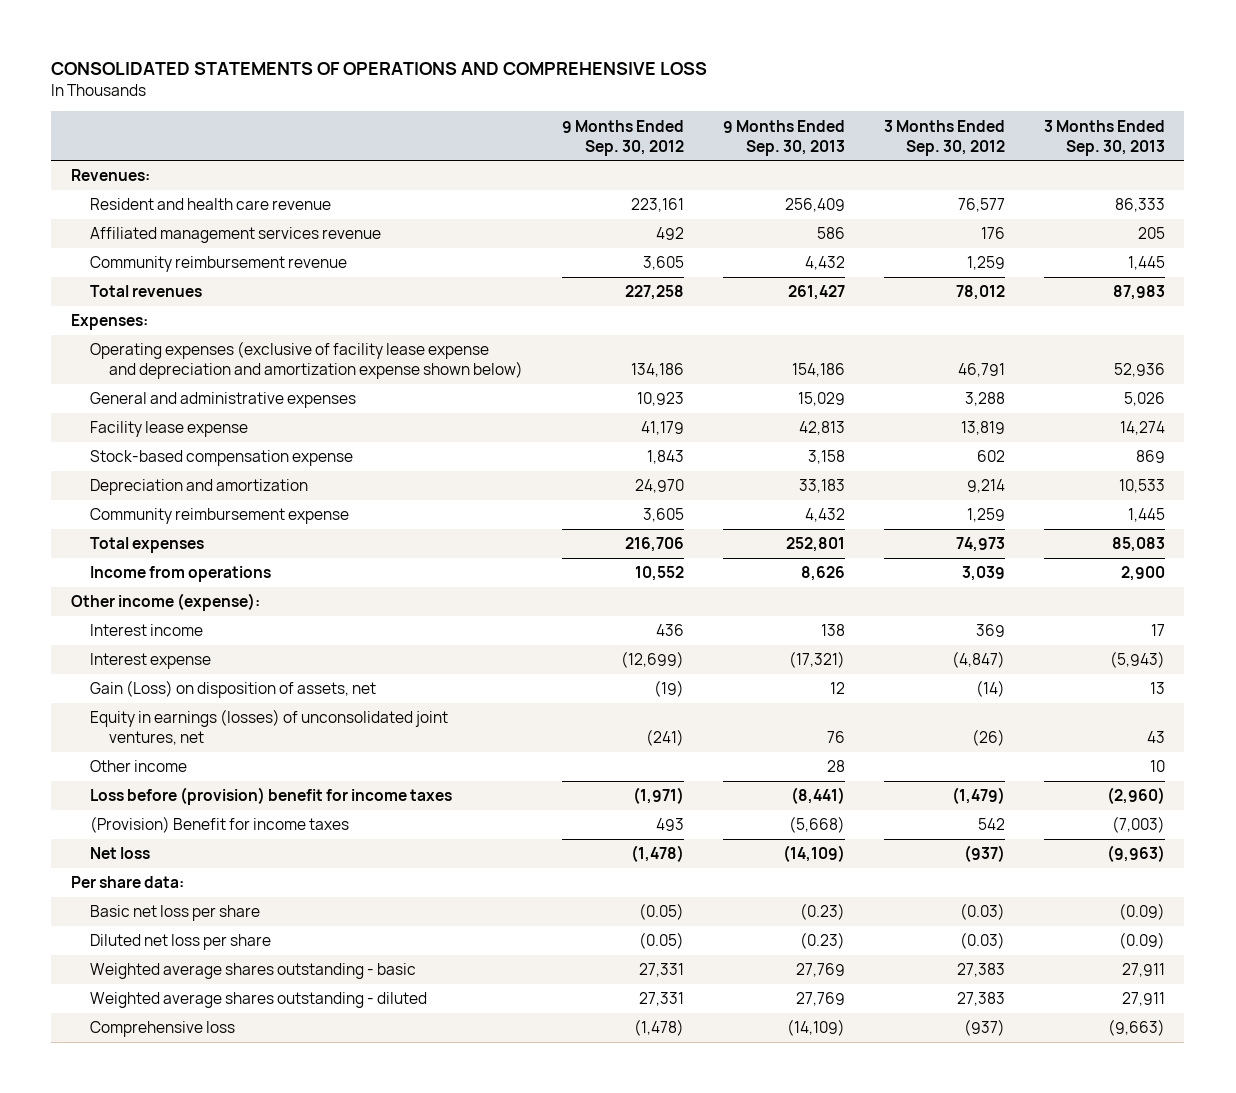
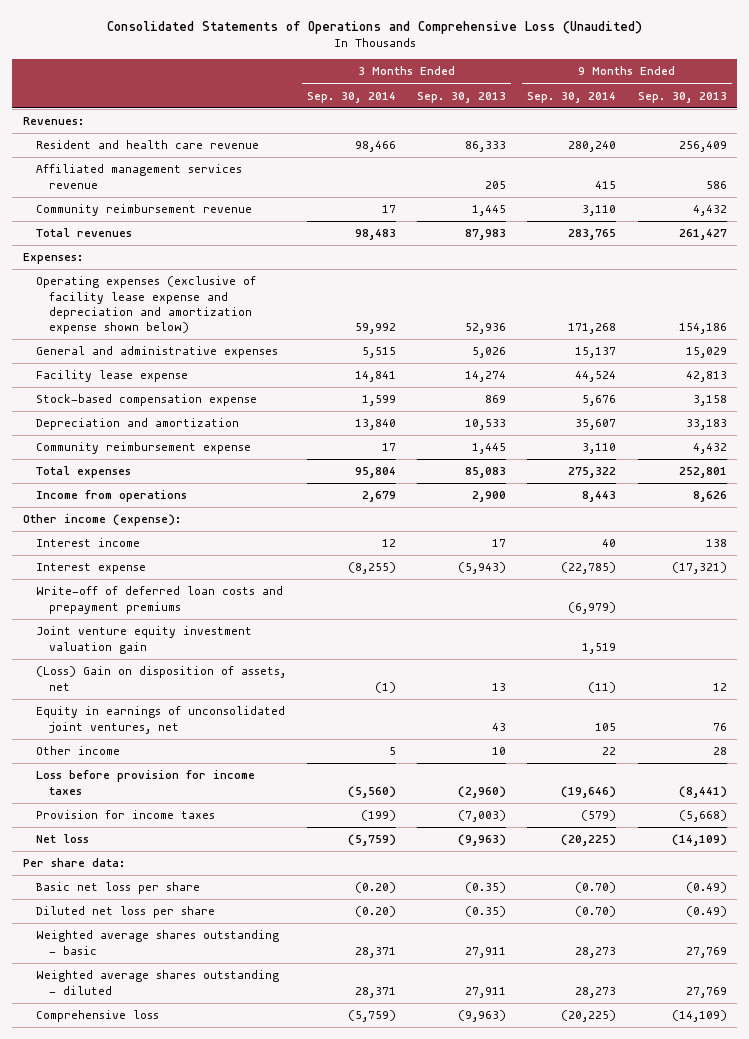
[51,62,708,76] CONSOLIDATED STATEMENTS OF OPERATIONS AND COMPREHENSIVE LOSS -> [106,20,642,34] Consolidated Statements of Operations and Comprehensive Loss (Unaudited)
[562,119,685,156] 9 Months Ended Sep. 30, 2012 -> none
[884,119,1006,156] 3 Months Ended Sep. 30, 2012 -> none
none -> [307,91,397,103] Sep. 30, 2014
none -> [527,91,617,103] Sep. 30, 2014
none -> [35,586,283,614] Write-off of deferred loan costs and prepayment premiums
none -> [35,626,252,654] Joint venture equity investment valuation gain
[89,680,376,699] Gain (Loss) on disposition of assets, net -> [35,666,286,691] (Loss) Gain on disposition of assets, net
[89,709,448,746] Equity in earnings (losses) of unconsolidated joint ventures, net -> [35,706,285,734] Equity in earnings of unconsolidated joint ventures, net
[89,787,452,806] Loss before (provision) benefit for income taxes -> [35,770,255,795] Loss before provision for income taxes
[89,816,349,834] (Provision) Benefit for income taxes -> [35,810,215,820] Provision for income taxes
[800,903,846,921] (0.23) -> [685,882,727,894] (0.49)
[1119,903,1166,921] (0.09) -> [465,882,507,894] (0.35)
[800,932,846,950] (0.23) -> [685,906,727,918] (0.49)
[1119,932,1166,950] (0.09) -> [465,906,507,918] (0.35)
[1108,1019,1166,1037] (9,663) -> [458,1010,507,1023] (9,963)

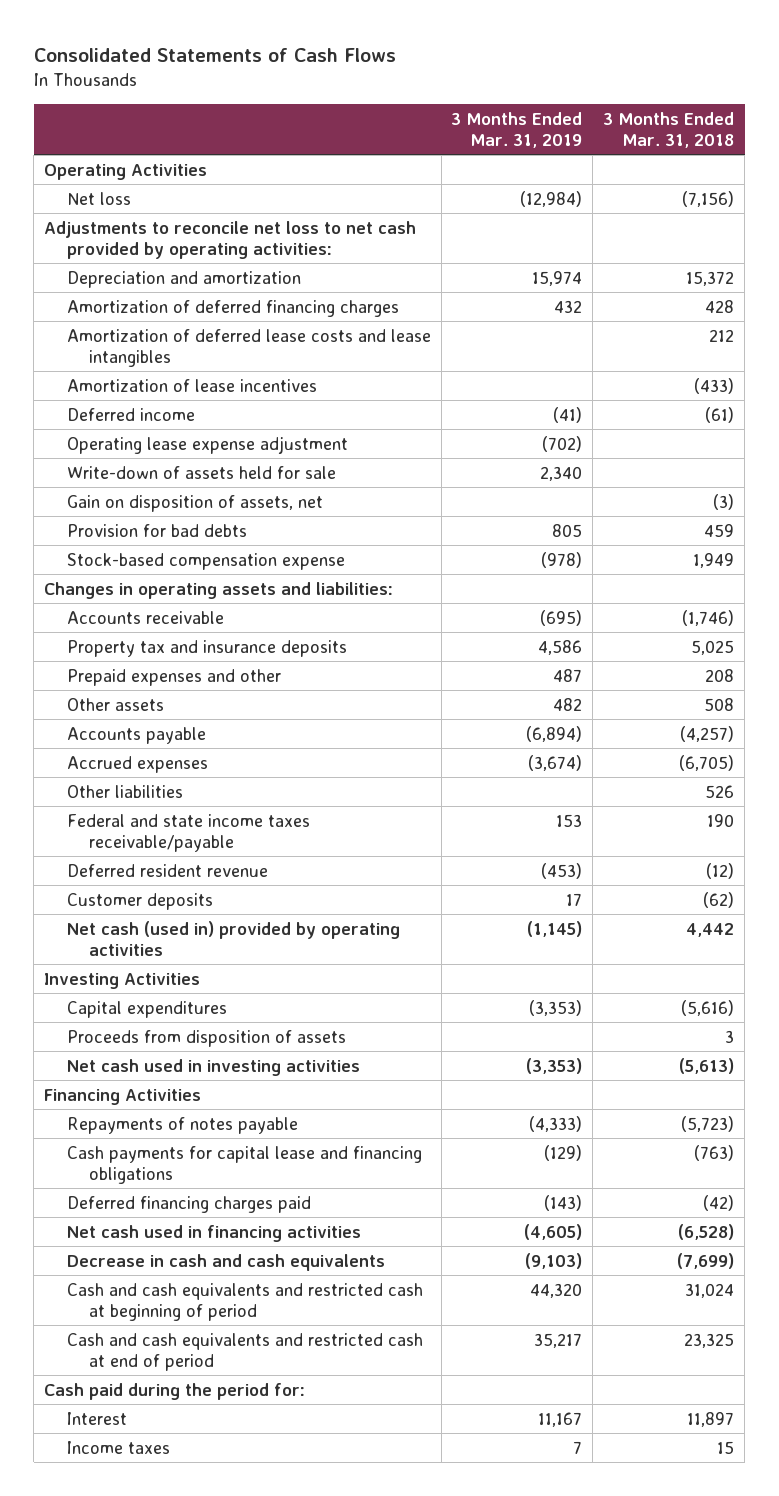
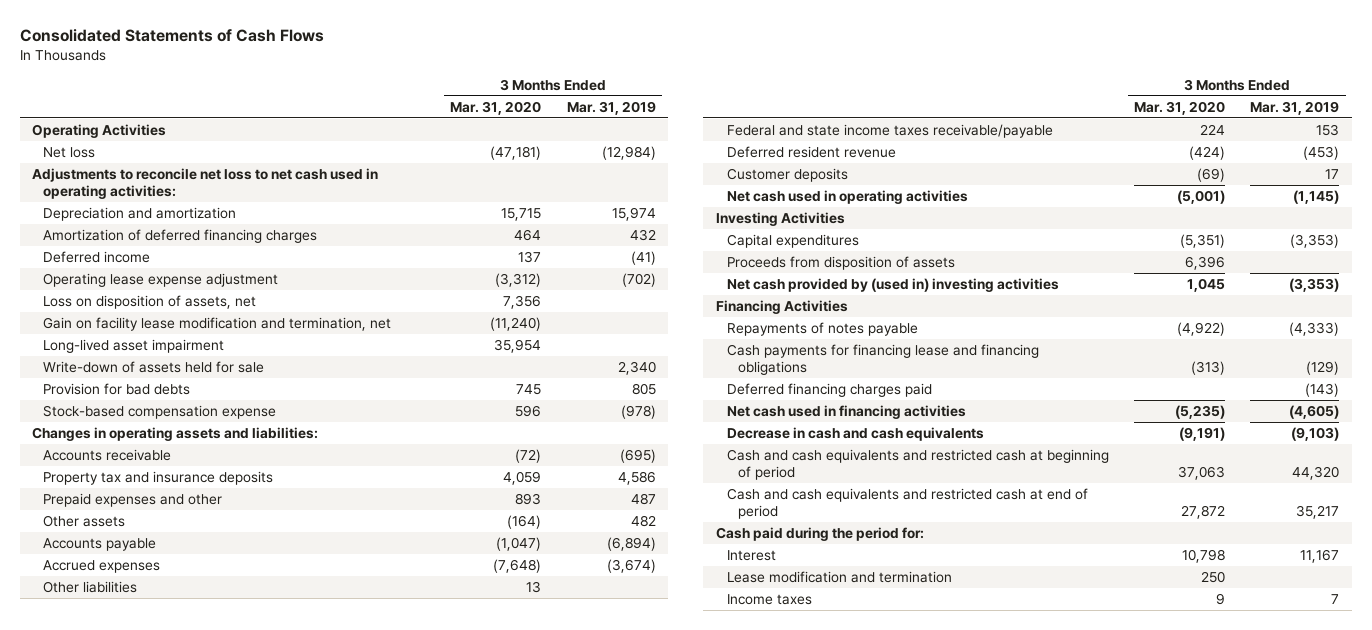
[603,111,735,148] 3 Months Ended Mar. 31, 2018 -> none
none -> [450,100,542,115] Mar. 31, 2020
[44,220,417,259] Adjustments to reconcile net loss to net cash provided by operating activities: -> [32,167,379,199] Adjustments to reconcile net loss to net cash used in operating activities:
[66,328,431,367] Amortization of deferred lease costs and lease intangibles -> none
[66,378,317,392] Amortization of lease incentives -> none
none -> [43,294,257,309] Loss on disposition of assets, net
none -> [43,316,392,331] Gain on facility lease modification and termination, net
none -> [43,338,225,353] Long-lived asset impairment
[66,494,323,512] Gain on disposition of assets, net -> none
[66,920,400,956] Net cash (used in) provided by operating activities -> [726,189,968,204] Net cash used in operating activities
[66,1058,360,1076] Net cash used in investing activities -> [726,277,1059,292] Net cash provided by (used in) investing activities
[66,1145,422,1184] Cash payments for capital lease and financing obligations -> [726,343,1039,375] Cash payments for financing lease and financing obligations
none -> [726,570,952,583] Lease modification and termination

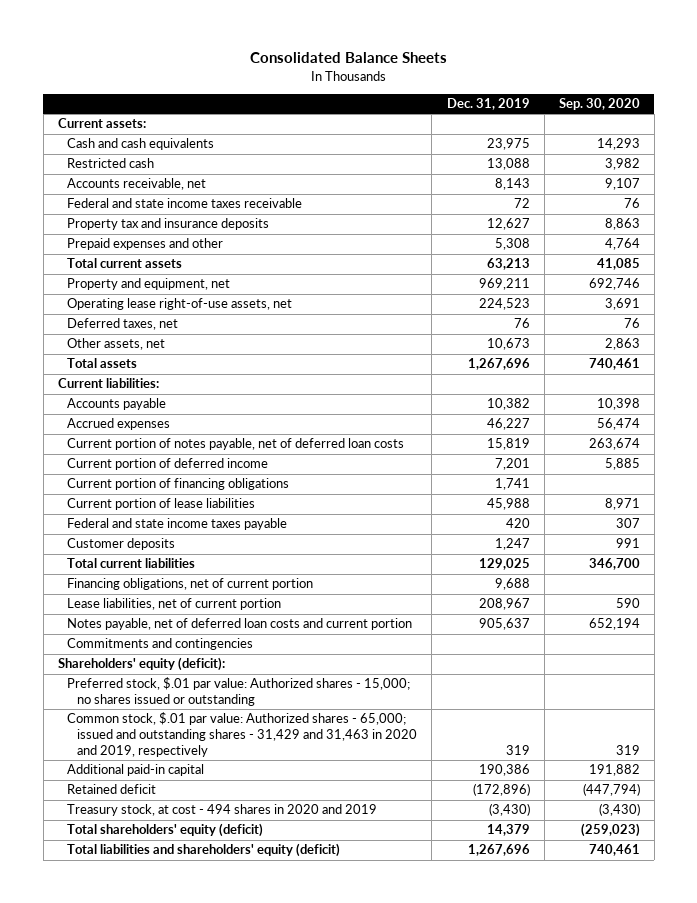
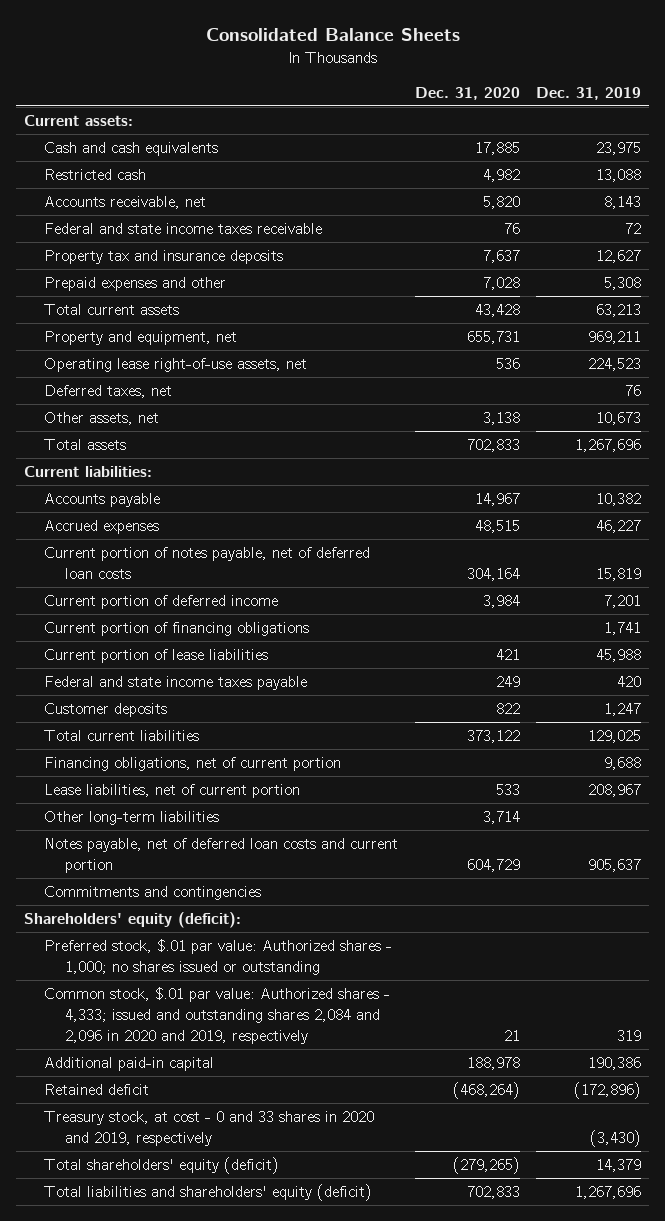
[558,98,640,111] Sep. 30, 2020 -> none
none -> [414,86,520,100] Dec. 31, 2020
none -> [44,811,220,826] Other long-term liabilities
[67,677,411,707] Preferred stock, $.01 par value: Authorized shares - 15,000; no shares issued or outstanding -> [44,939,393,975] Preferred stock, $.01 par value: Authorized shares - 1,000; no shares issued or outstanding
[67,712,418,758] Common stock, $.01 par value: Authorized shares - 65,000; issued and outstanding shares - 31,429 and 31,463 in 2020 and 2019, respectively -> [44,987,391,1044] Common stock, $.01 par value: Authorized shares - 4,333; issued and outstanding shares 2,084 and 2,096 in 2020 and 2019, respectively
[67,804,378,817] Treasury stock, at cost - 494 shares in 2020 and 2019 -> [44,1111,375,1146] Treasury stock, at cost - 0 and 33 shares in 2020 and 2019, respectively

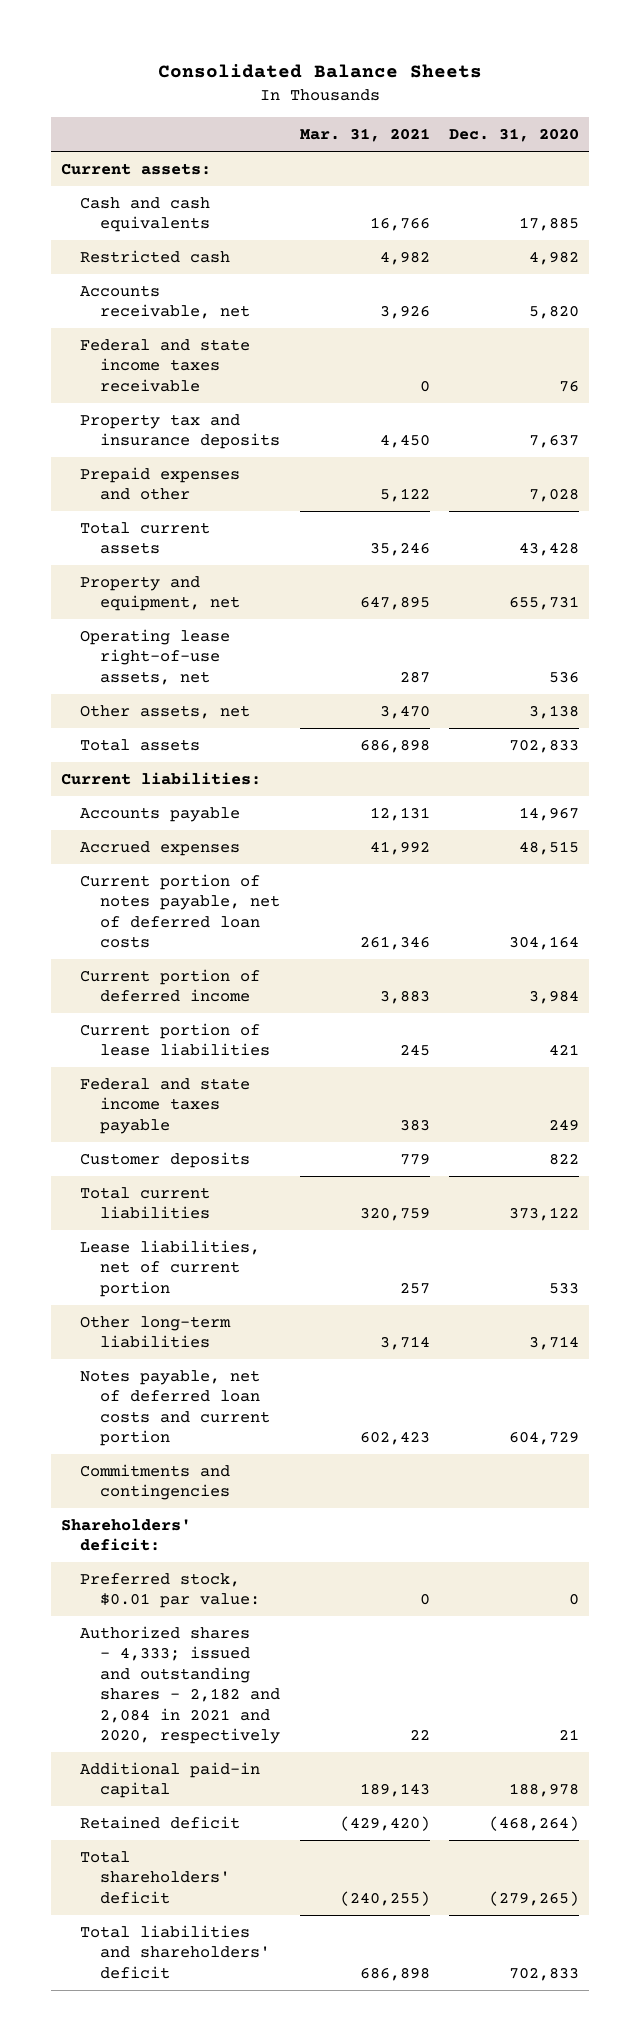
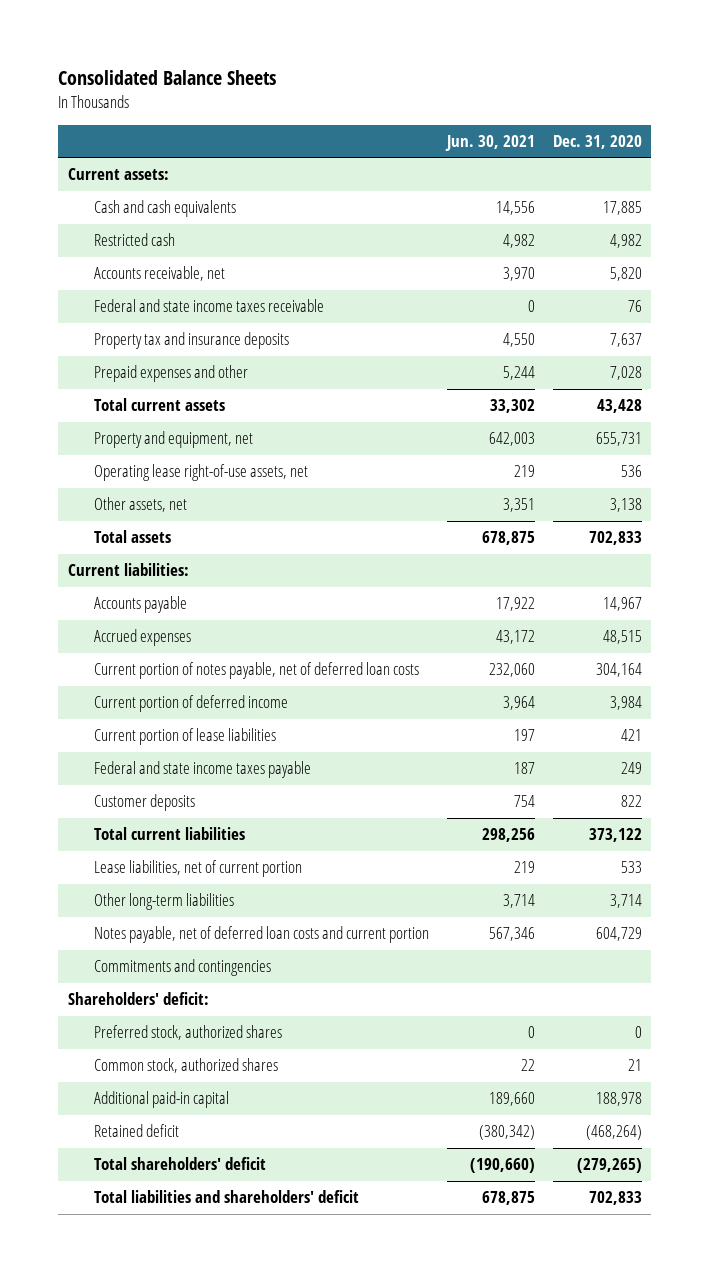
[299,128,430,143] Mar. 31, 2021 -> none
none -> [444,134,535,151] Jun. 30, 2021
[80,1572,261,1609] Preferred stock, $0.01 par value: -> [93,1025,282,1041] Preferred stock, authorized shares
[80,1625,281,1745] Authorized shares - 4,333; issued and outstanding shares - 2,182 and 2,084 in 2021 and 2020, respectively -> [93,1058,278,1074] Common stock, authorized shares

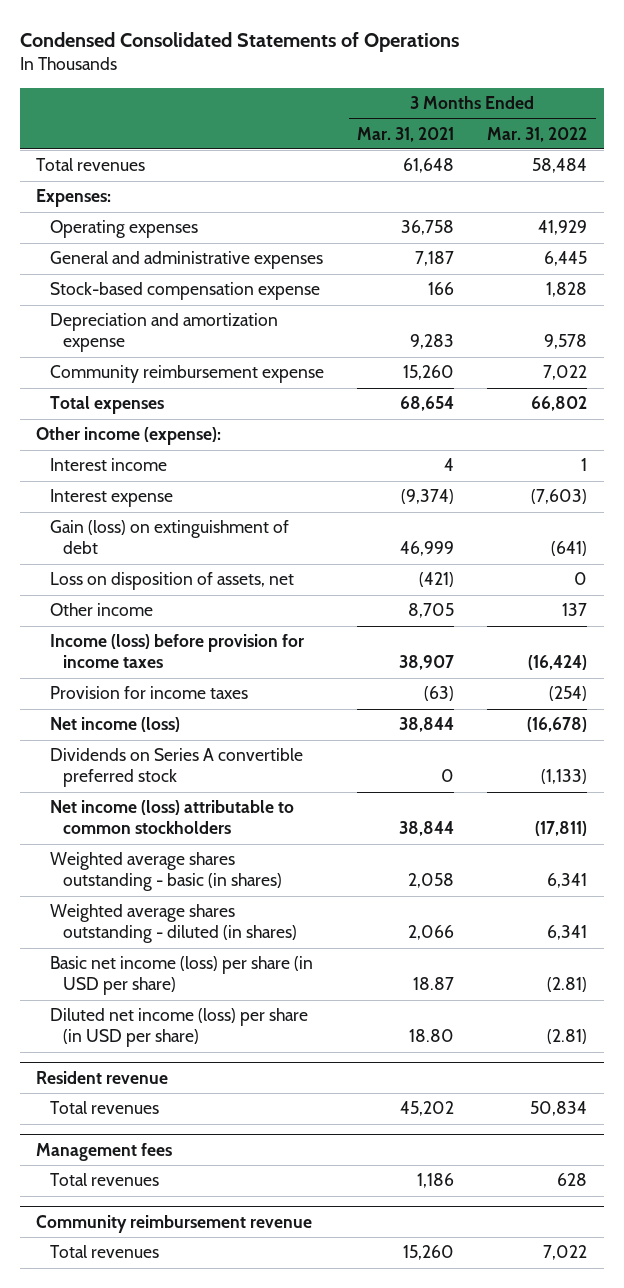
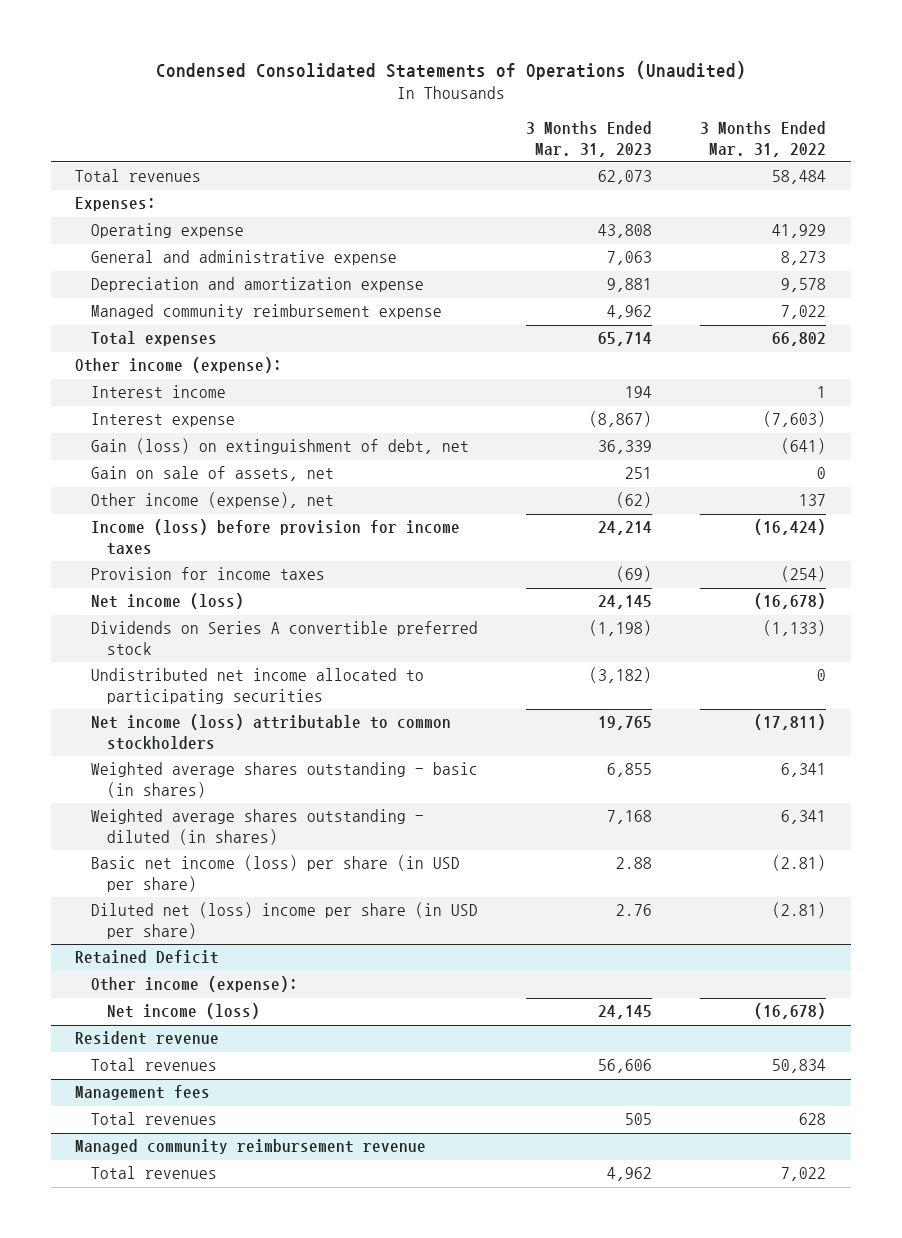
[19,31,459,52] Condensed Consolidated Statements of Operations -> [155,61,746,81] Condensed Consolidated Statements of Operations (Unaudited)
[357,126,455,142] Mar. 31, 2021 -> none
none -> [526,120,653,157] 3 Months Ended Mar. 31, 2023
[49,282,320,301] Stock-based compensation expense -> none
[49,220,198,239] Operating expenses -> [90,223,244,239] Operating expense
[49,251,323,270] General and administrative expenses -> [90,250,397,266] General and administrative expense
[544,251,588,267] 6,445 -> [781,251,827,266] 8,273
[49,365,324,384] Community reimbursement expense -> [90,304,442,320] Managed community reimbursement expense
[49,520,289,555] Gain (loss) on extinguishment of debt -> [90,438,469,455] Gain (loss) on extinguishment of debt, net
[49,572,294,591] Loss on disposition of assets, net -> [90,466,334,482] Gain on sale of assets, net
[49,603,153,617] Other income -> [90,492,334,509] Other income (expense), net
none -> [90,668,424,705] Undistributed net income allocated to participating securities
[49,1008,308,1048] Diluted net income (loss) per share (in USD per share) -> [90,902,478,940] Diluted net (loss) income per share (in USD per share)
none -> [75,950,220,965] Retained Deficit
none -> [90,976,298,993] Other income (expense):
none -> [106,1003,260,1020] Net income (loss)
[36,1214,313,1233] Community reimbursement revenue -> [75,1139,427,1155] Managed community reimbursement revenue

